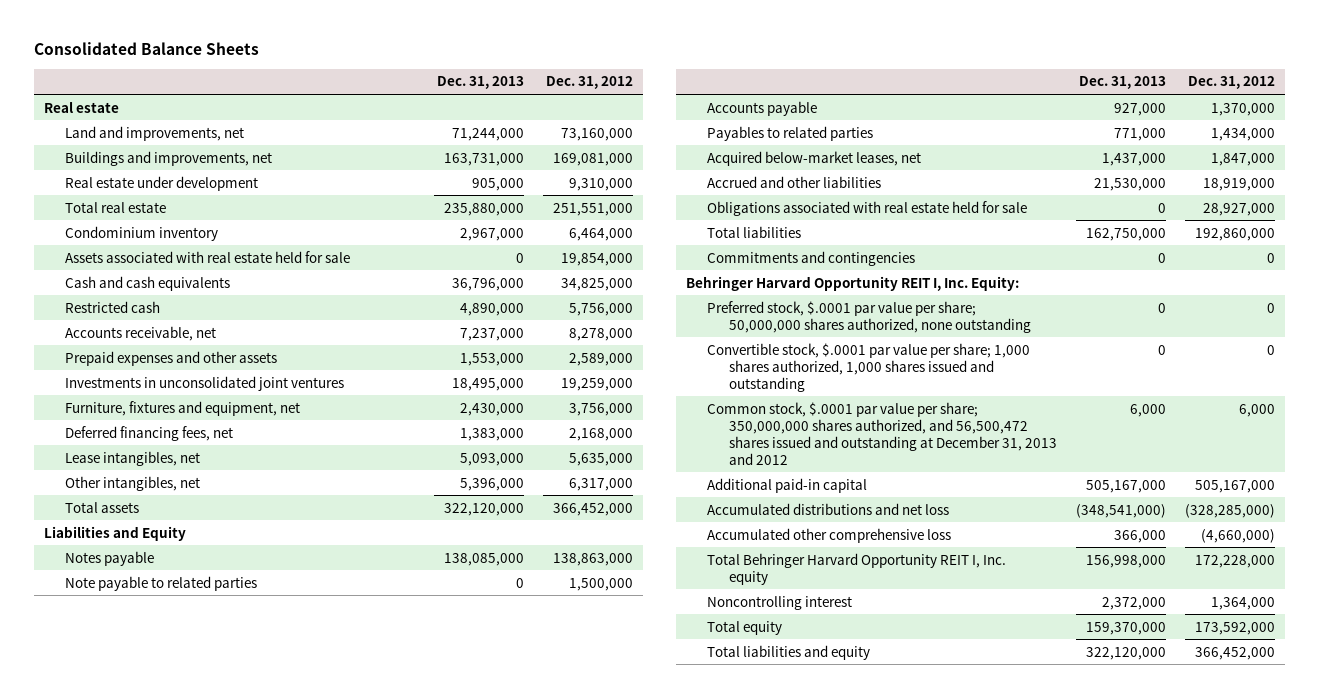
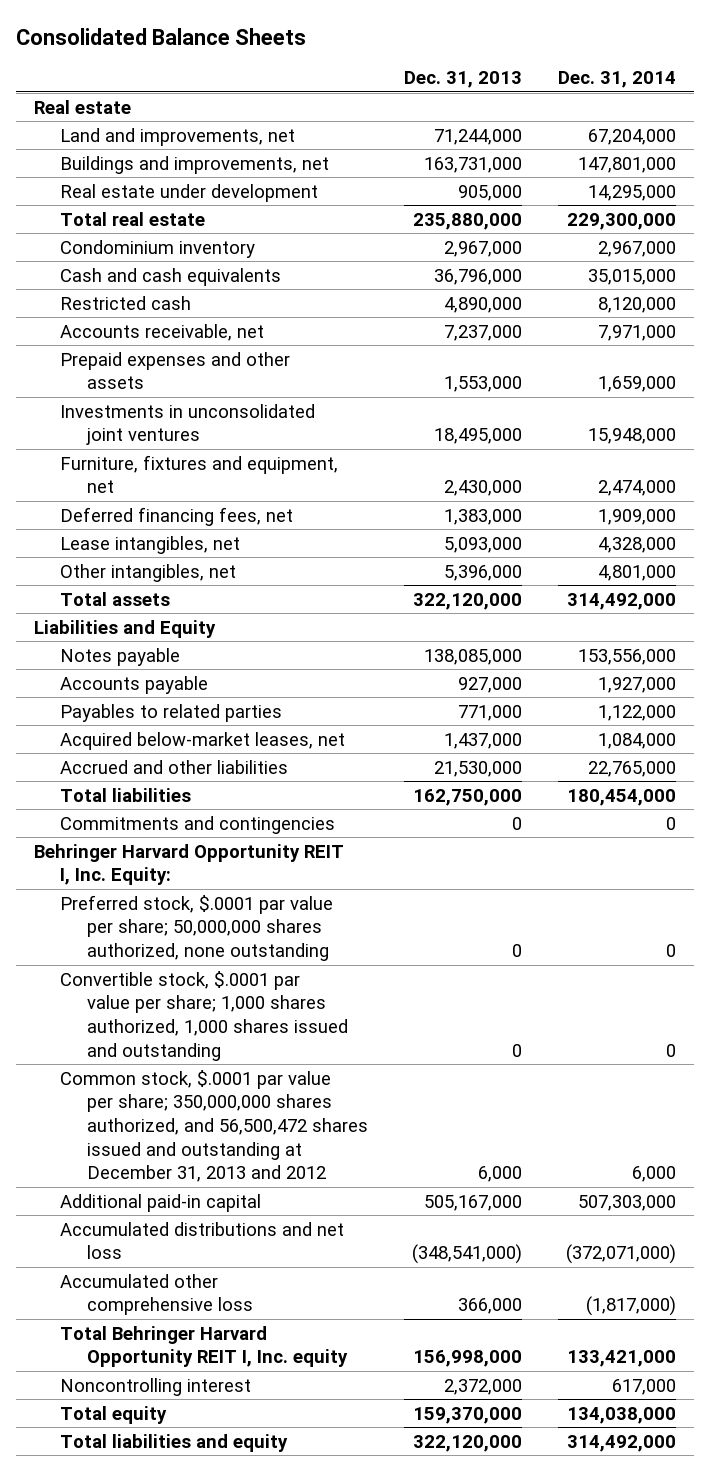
[546,76,634,90] Dec. 31, 2012 -> none
none -> [557,71,676,89] Dec. 31, 2014
[65,250,351,263] Assets associated with real estate held for sale -> none
[65,575,258,591] Note payable to related parties -> none
[707,200,1028,216] Obligations associated with real estate held for sale -> none

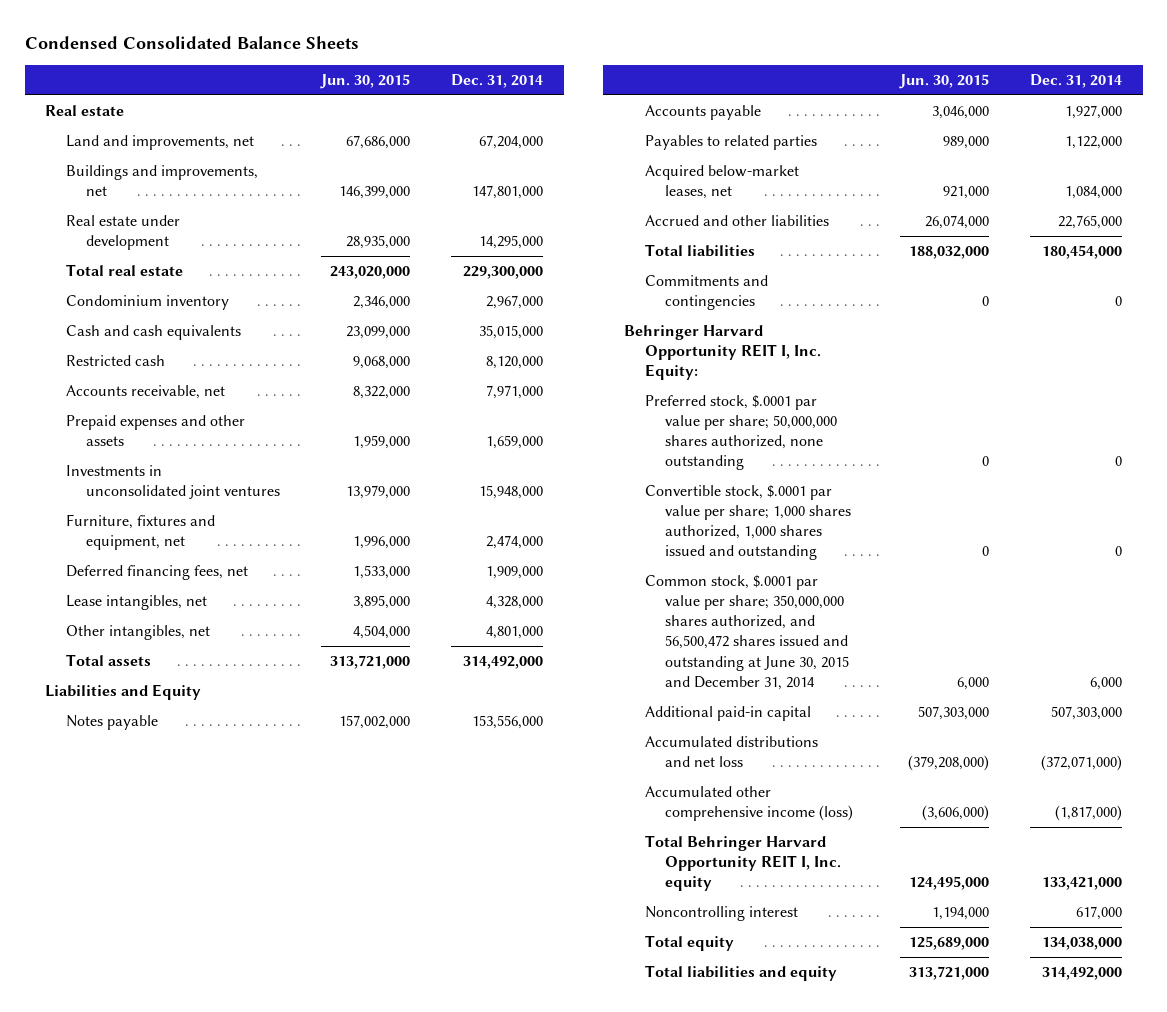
[15,27,306,45] Consolidated Balance Sheets -> [24,36,359,50] Condensed Consolidated Balance Sheets
[403,71,522,89] Dec. 31, 2013 -> none
none -> [320,73,411,89] Jun. 30, 2015
[60,1069,368,1183] Common stock, $.0001 par value per share; 350,000,000 shares authorized, and 56,500,472 shares issued and outstanding at December 31, 2013 and 2012 -> [644,575,850,690] Common stock, $.0001 par value per share; 350,000,000 shares authorized, and 56,500,472 shares issued and outstanding at June 30, 2015 and December 31, 2014
[60,1273,253,1316] Accumulated other comprehensive loss -> [644,786,854,822] Accumulated other comprehensive income (loss)

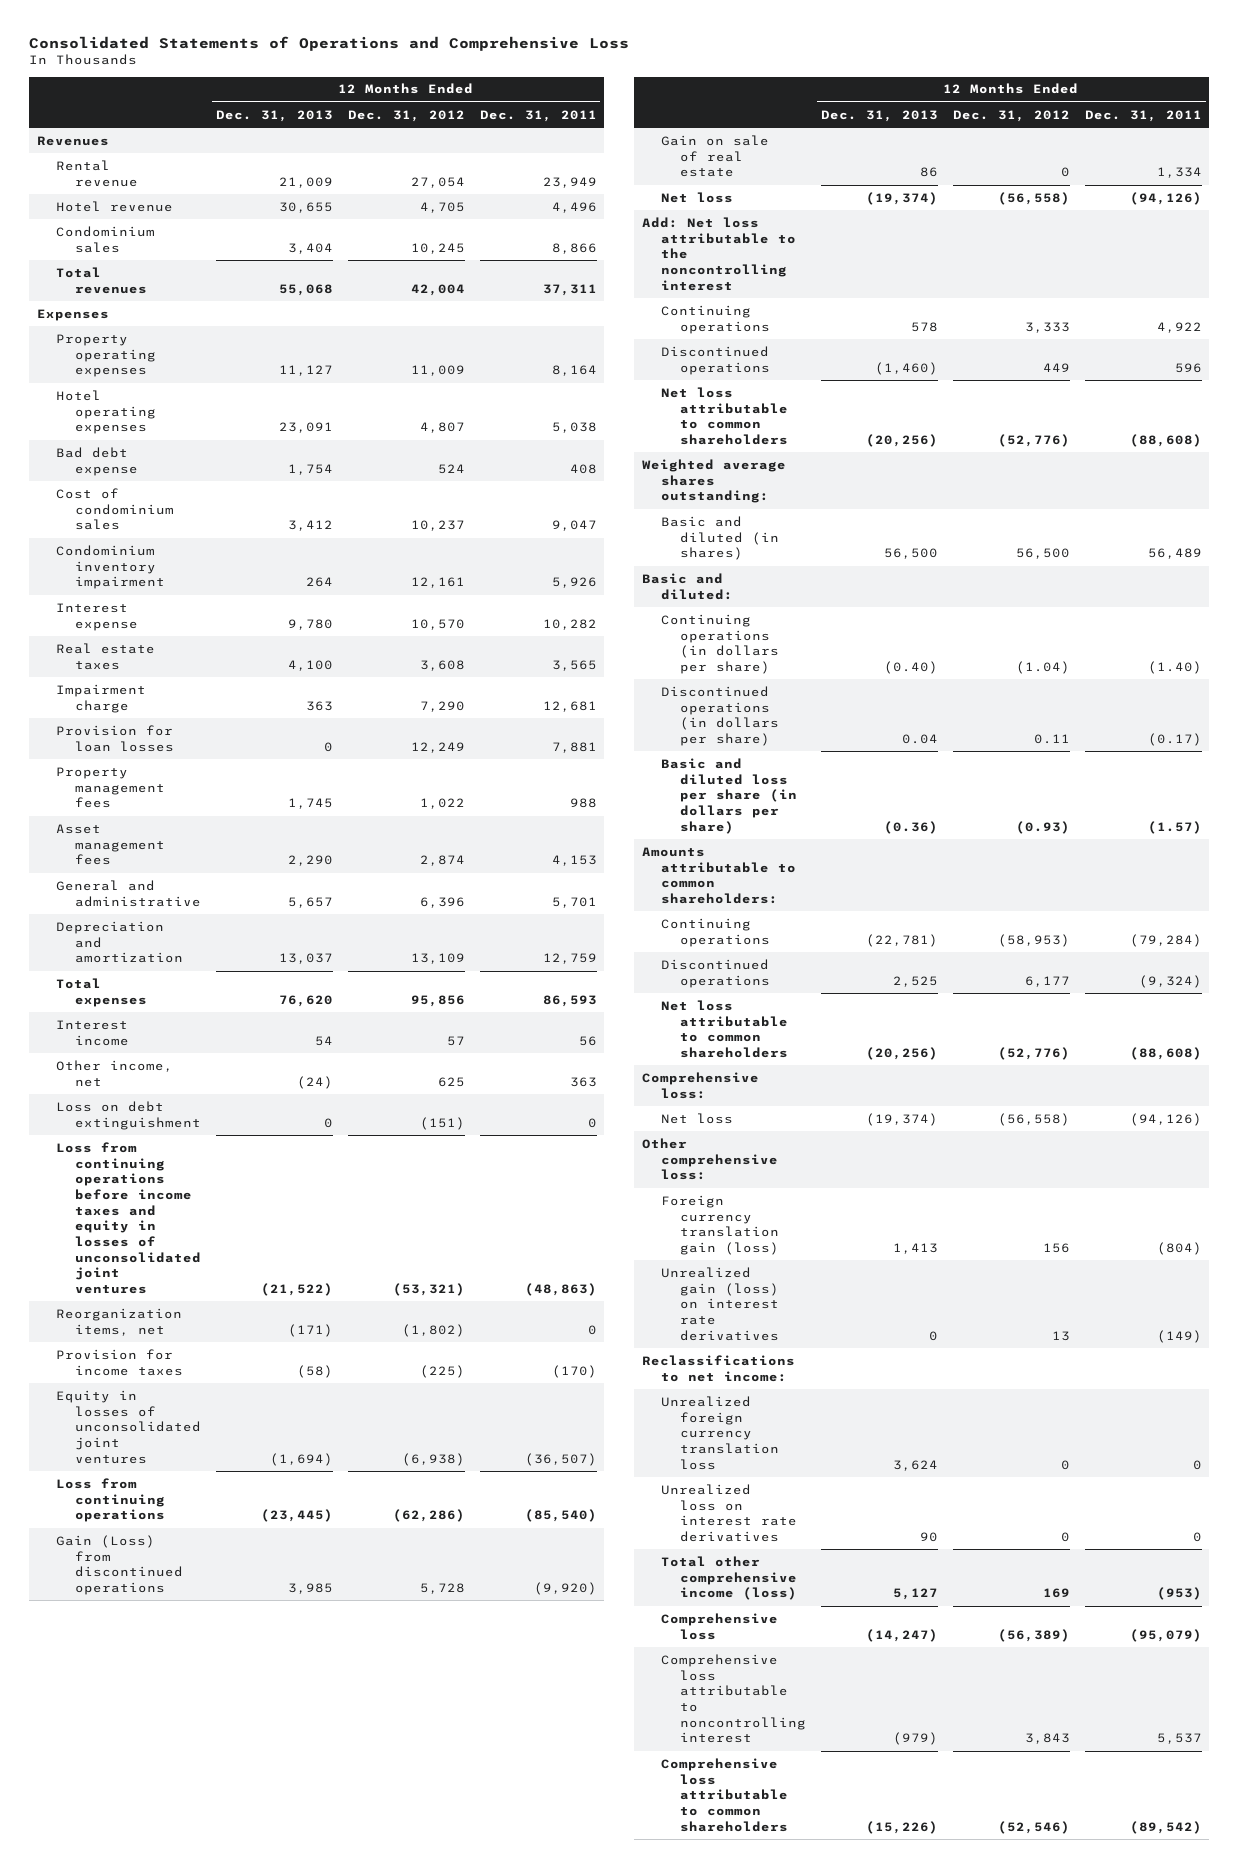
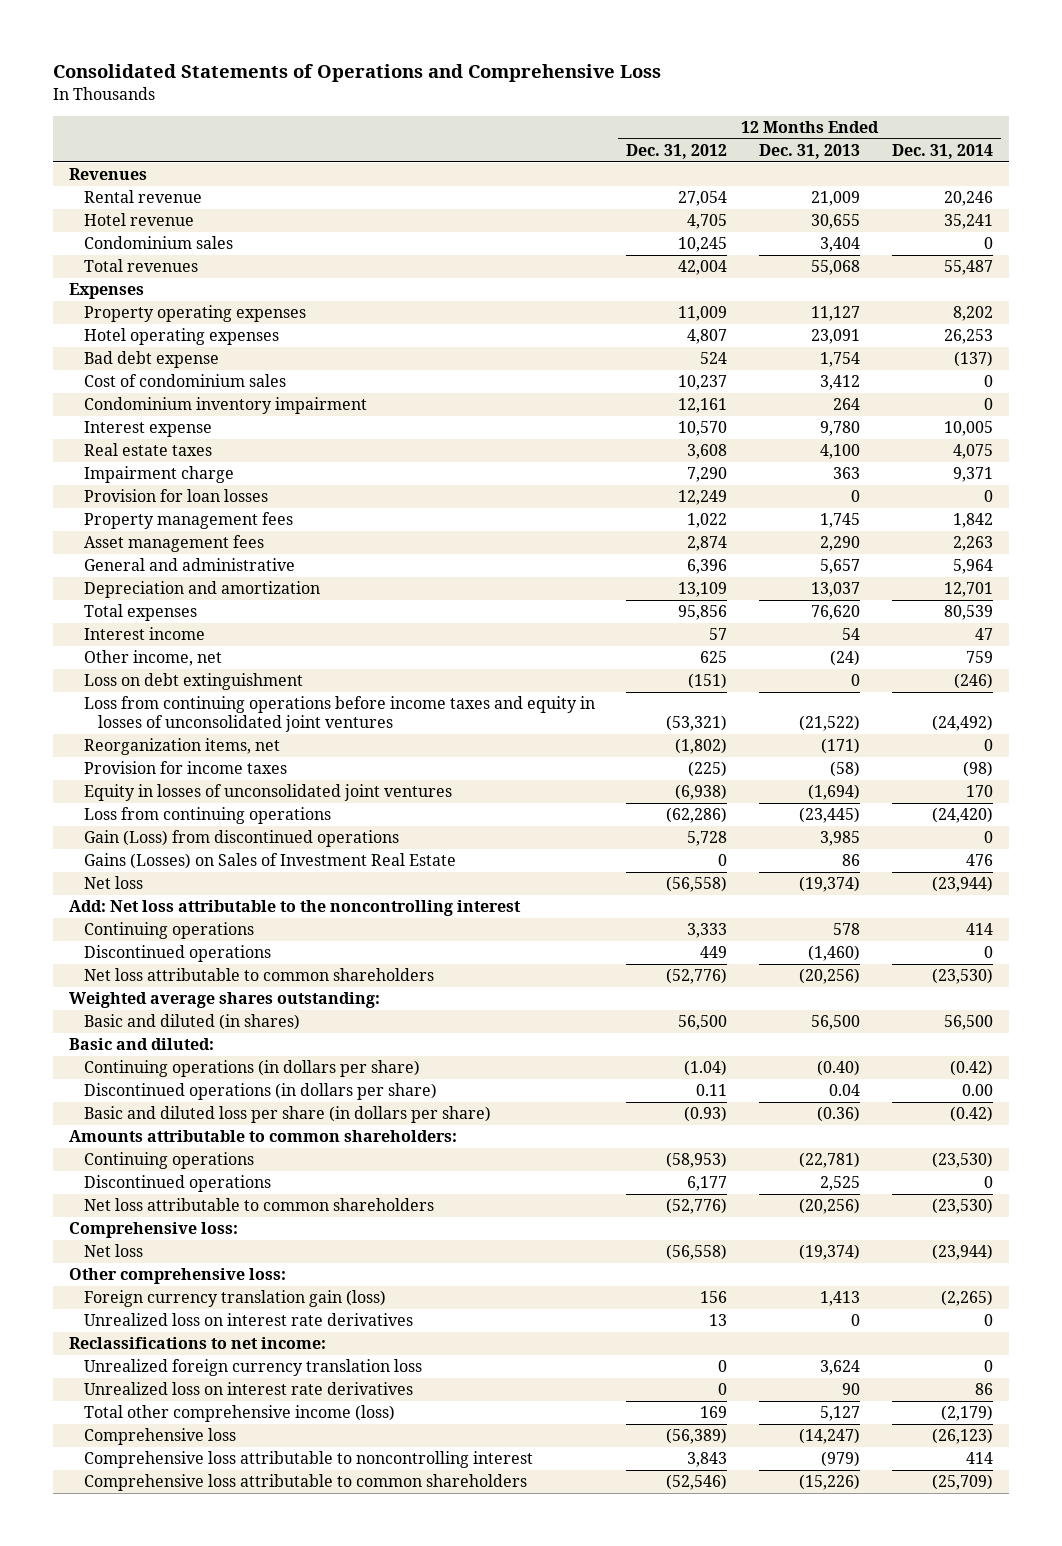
[479,109,597,122] Dec. 31, 2011 -> none
none -> [891,143,993,159] Dec. 31, 2014
[660,134,769,178] Gain on sale of real estate -> [83,853,456,870] Gains (Losses) on Sales of Investment Real Estate
[660,1266,779,1341] Unrealized gain (loss) on interest rate derivatives -> [83,1313,413,1327] Unrealized loss on interest rate derivatives

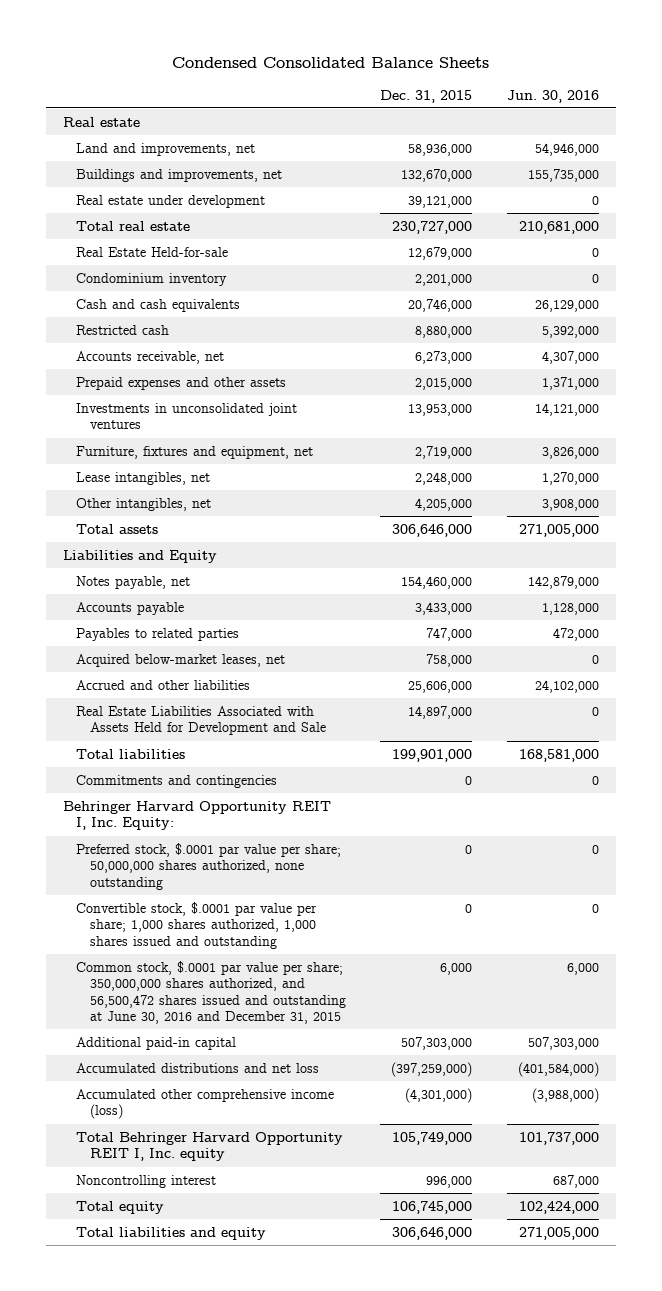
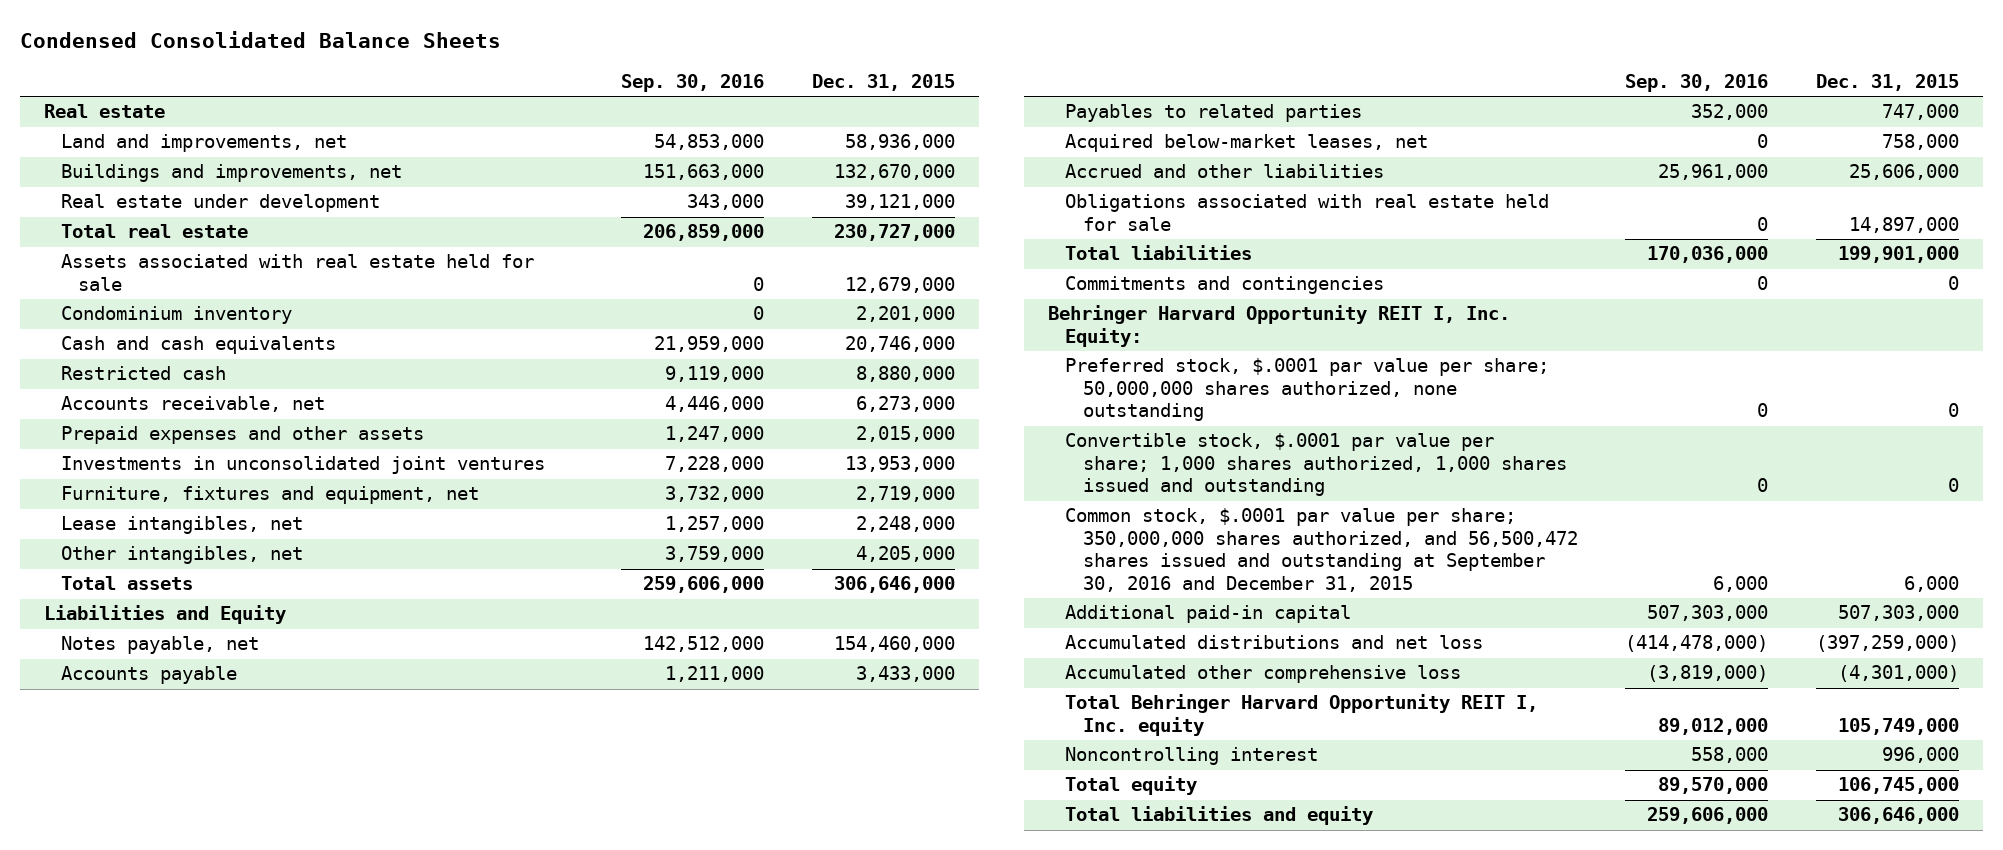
[506,89,599,103] Jun. 30, 2016 -> none
none -> [620,73,764,92] Sep. 30, 2016
[76,246,229,257] Real Estate Held-for-sale -> [60,254,534,291] Assets associated with real estate held for sale
[76,705,326,736] Real Estate Liabilities Associated with Assets Held for Development and Sale -> [1065,194,1550,231] Obligations associated with real estate held for sale
[76,960,346,1024] Common stock, $.0001 par value per share; 350,000,000 shares authorized, and 56,500,472 shares issued and outstanding at June 30, 2016 and December 31, 2015 -> [1065,508,1578,593] Common stock, $.0001 par value per share; 350,000,000 shares authorized, and 56,500,472 shares issued and outstanding at September 30, 2016 and December 31, 2015
[76,1088,335,1120] Accumulated other comprehensive income (loss) -> [1065,665,1462,684] Accumulated other comprehensive loss

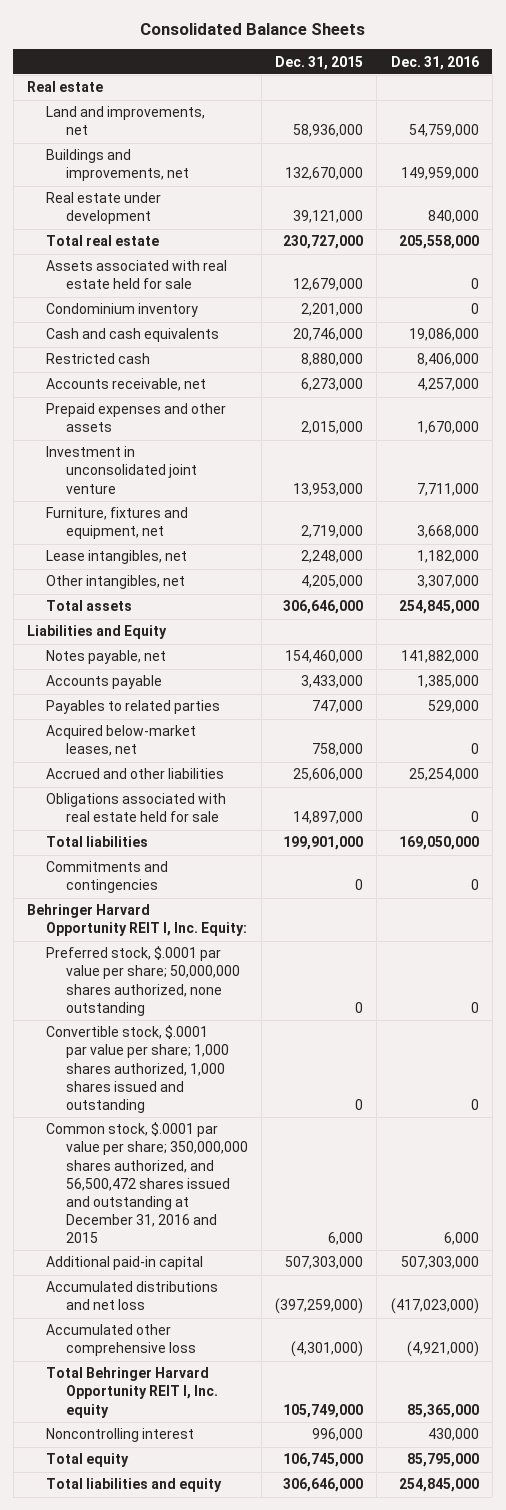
[19,31,501,49] Condensed Consolidated Balance Sheets -> [139,23,365,36] Consolidated Balance Sheets
[620,73,764,92] Sep. 30, 2016 -> none
none -> [390,55,479,70] Dec. 31, 2016
[60,456,545,475] Investments in unconsolidated joint ventures -> [46,446,197,494] Investment in unconsolidated joint venture
[1065,508,1578,593] Common stock, $.0001 par value per share; 350,000,000 shares authorized, and 56,500,472 shares issued and outstanding at September 30, 2016 and December 31, 2015 -> [46,1122,248,1243] Common stock, $.0001 par value per share; 350,000,000 shares authorized, and 56,500,472 shares issued and outstanding at December 31, 2016 and 2015

